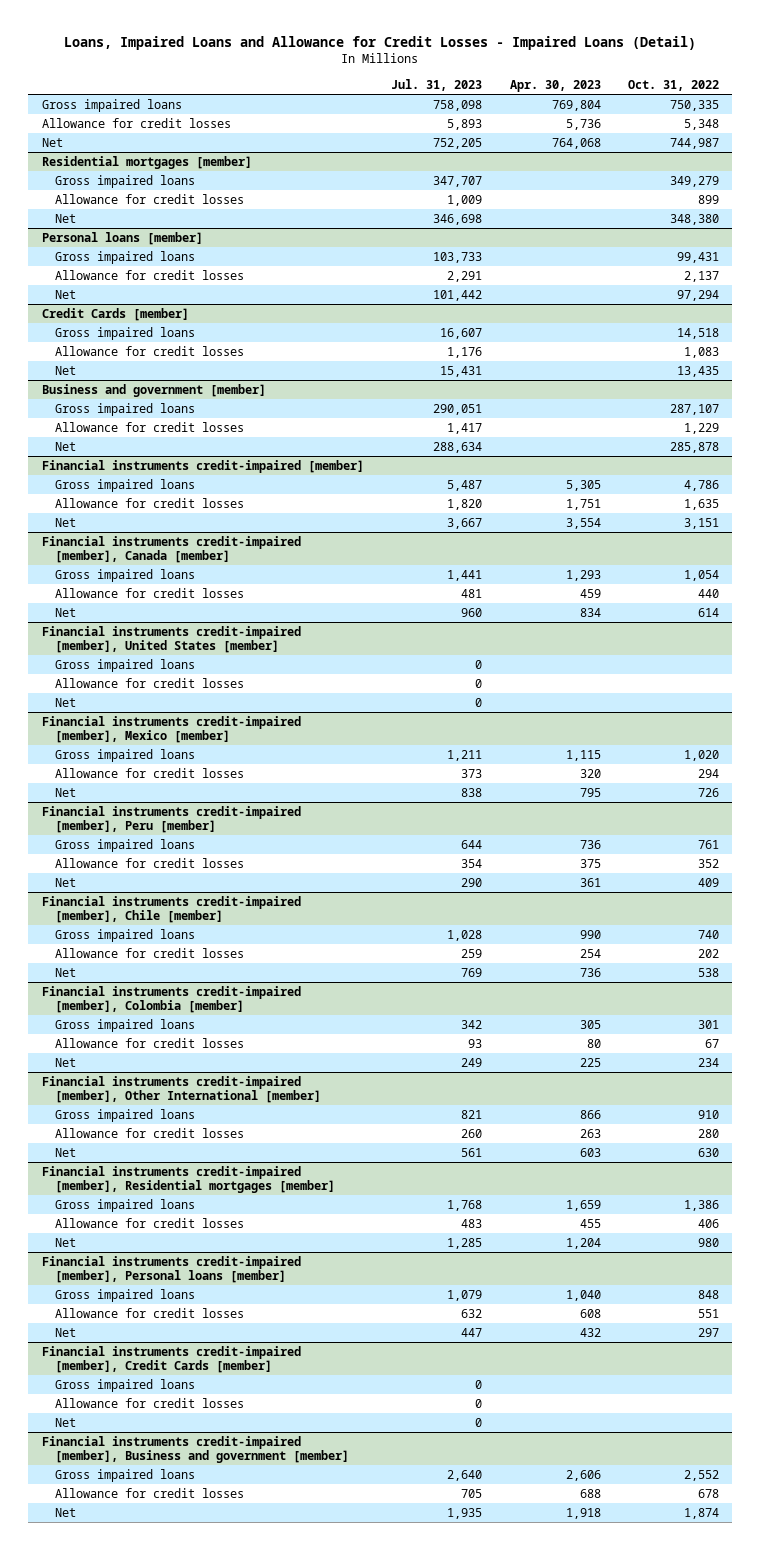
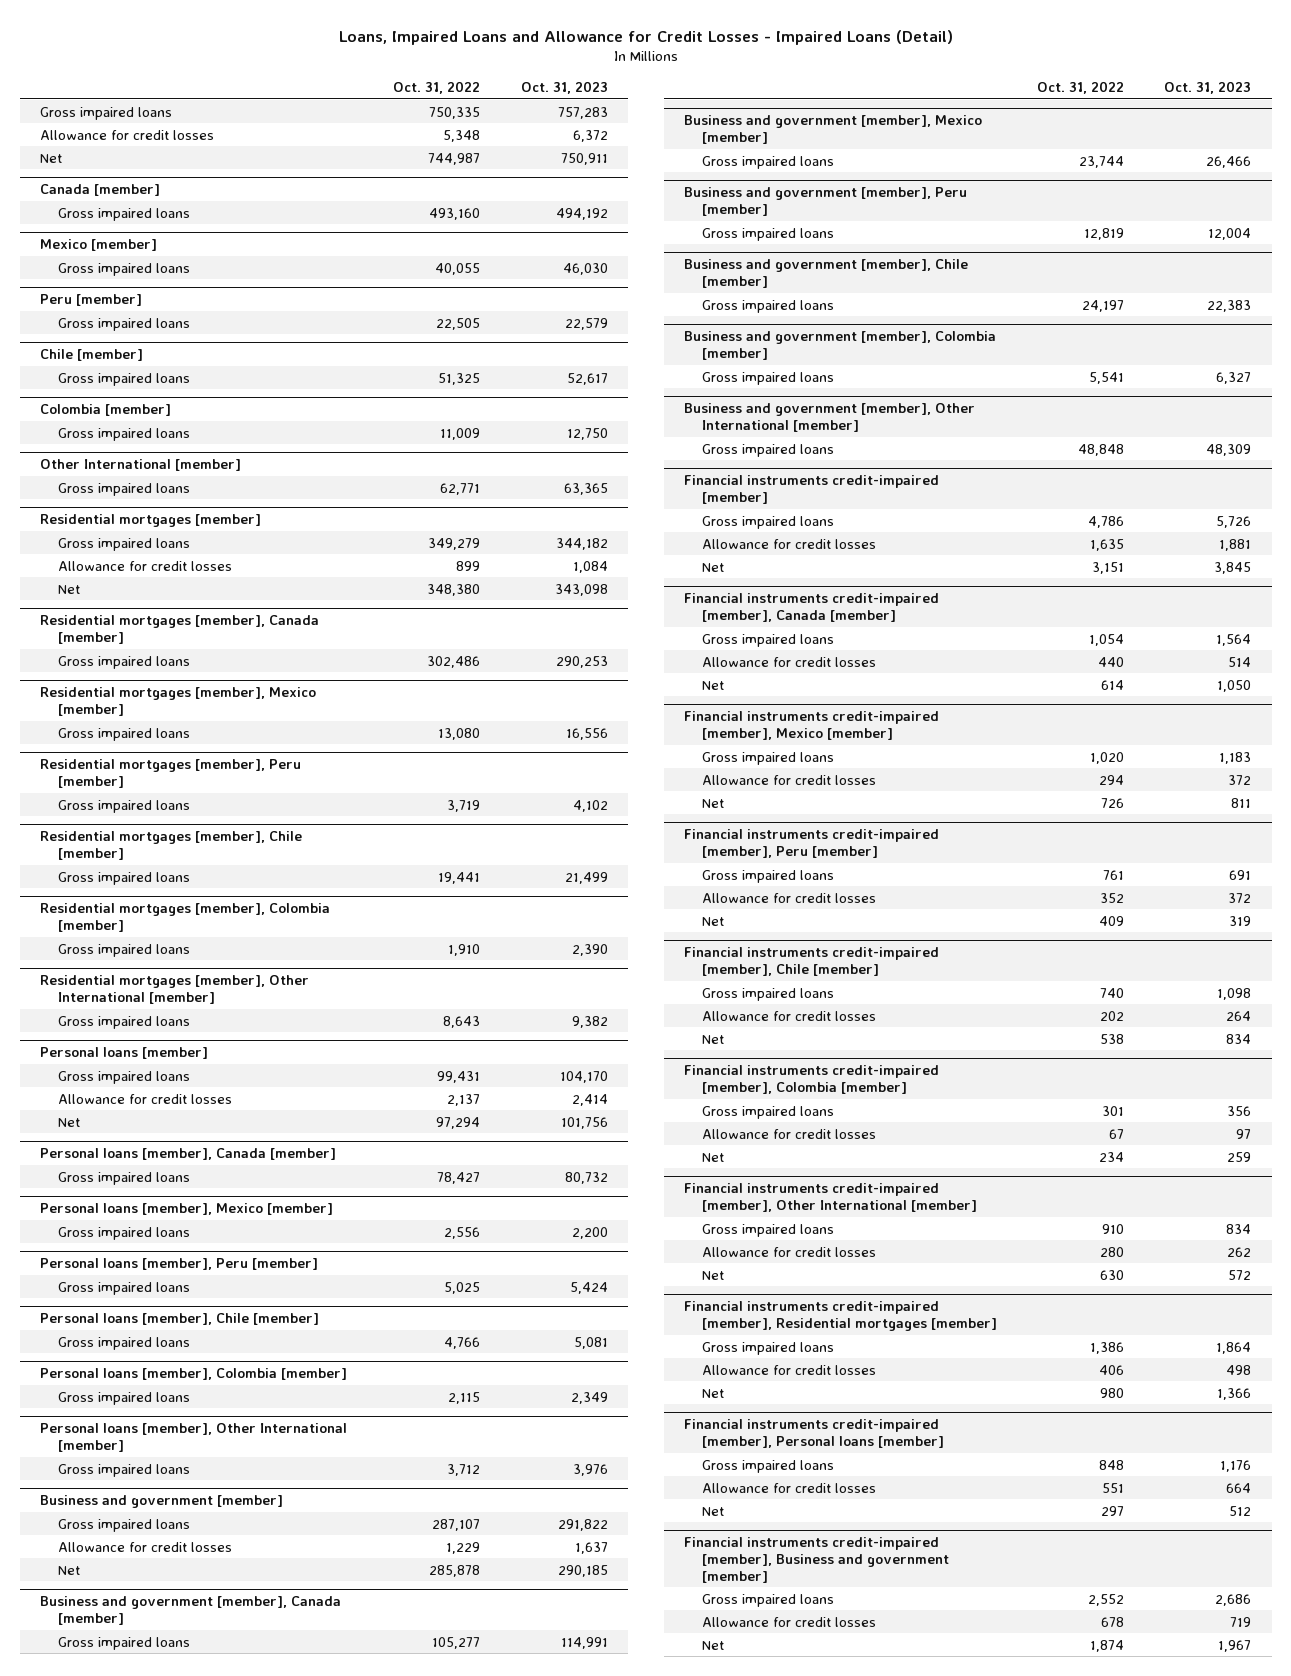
[391,78,483,91] Jul. 31, 2023 -> none
[509,79,601,92] Apr. 30, 2023 -> none
none -> [520,81,608,95] Oct. 31, 2023
none -> [39,183,160,196] Canada [member]
none -> [57,207,190,221] Gross impaired loans
none -> [39,238,157,251] Mexico [member]
none -> [57,262,190,276] Gross impaired loans
none -> [39,293,142,306] Peru [member]
none -> [57,317,190,331] Gross impaired loans
none -> [39,348,143,361] Chile [member]
none -> [57,372,190,386] Gross impaired loans
none -> [39,403,171,416] Colombia [member]
none -> [57,427,190,441] Gross impaired loans
none -> [39,458,241,471] Other International [member]
none -> [57,482,190,496] Gross impaired loans
none -> [39,614,319,644] Residential mortgages [member], Canada [member]
none -> [57,655,190,669] Gross impaired loans
none -> [39,686,316,716] Residential mortgages [member], Mexico [member]
none -> [57,727,190,741] Gross impaired loans
none -> [39,758,301,788] Residential mortgages [member], Peru [member]
none -> [57,799,190,813] Gross impaired loans
none -> [39,830,302,860] Residential mortgages [member], Chile [member]
none -> [57,871,190,885] Gross impaired loans
none -> [39,902,330,932] Residential mortgages [member], Colombia [member]
none -> [57,943,190,957] Gross impaired loans
none -> [39,974,309,1004] Residential mortgages [member], Other International [member]
none -> [57,1015,190,1029] Gross impaired loans
[42,307,190,321] Credit Cards [member] -> none
[55,345,245,356] Allowance for credit losses -> none
[55,365,77,375] Net -> none
none -> [39,1147,336,1160] Personal loans [member], Canada [member]
[676,327,719,339] 14,518 -> [437,1171,481,1184] 78,427
none -> [39,1202,333,1215] Personal loans [member], Mexico [member]
none -> [57,1226,190,1240] Gross impaired loans
none -> [39,1257,318,1270] Personal loans [member], Peru [member]
none -> [57,1281,190,1295] Gross impaired loans
none -> [39,1312,319,1325] Personal loans [member], Chile [member]
none -> [57,1336,190,1350] Gross impaired loans
none -> [39,1367,347,1380] Personal loans [member], Colombia [member]
none -> [57,1391,190,1405] Gross impaired loans
none -> [39,1422,347,1452] Personal loans [member], Other International [member]
none -> [57,1463,190,1477] Gross impaired loans
none -> [39,1595,341,1625] Business and government [member], Canada [member]
none -> [57,1636,190,1650] Gross impaired loans
none -> [683,114,982,144] Business and government [member], Mexico [member]
none -> [701,155,834,169] Gross impaired loans
none -> [683,186,967,216] Business and government [member], Peru [member]
none -> [701,227,834,241] Gross impaired loans
none -> [683,258,968,288] Business and government [member], Chile [member]
none -> [701,299,834,313] Gross impaired loans
none -> [683,330,996,360] Business and government [member], Colombia [member]
none -> [701,371,834,385] Gross impaired loans
none -> [683,402,975,432] Business and government [member], Other International [member]
none -> [701,443,834,457] Gross impaired loans
[42,625,302,653] Financial instruments credit-impaired [member], United States [member] -> none
[55,658,196,672] Gross impaired loans -> none
[55,677,245,688] Allowance for credit losses -> none
[55,697,77,707] Net -> none
[42,1345,302,1373] Financial instruments credit-impaired [member], Credit Cards [member] -> none
[55,1378,196,1392] Gross impaired loans -> none
[55,1397,245,1408] Allowance for credit losses -> none
[55,1417,77,1427] Net -> none

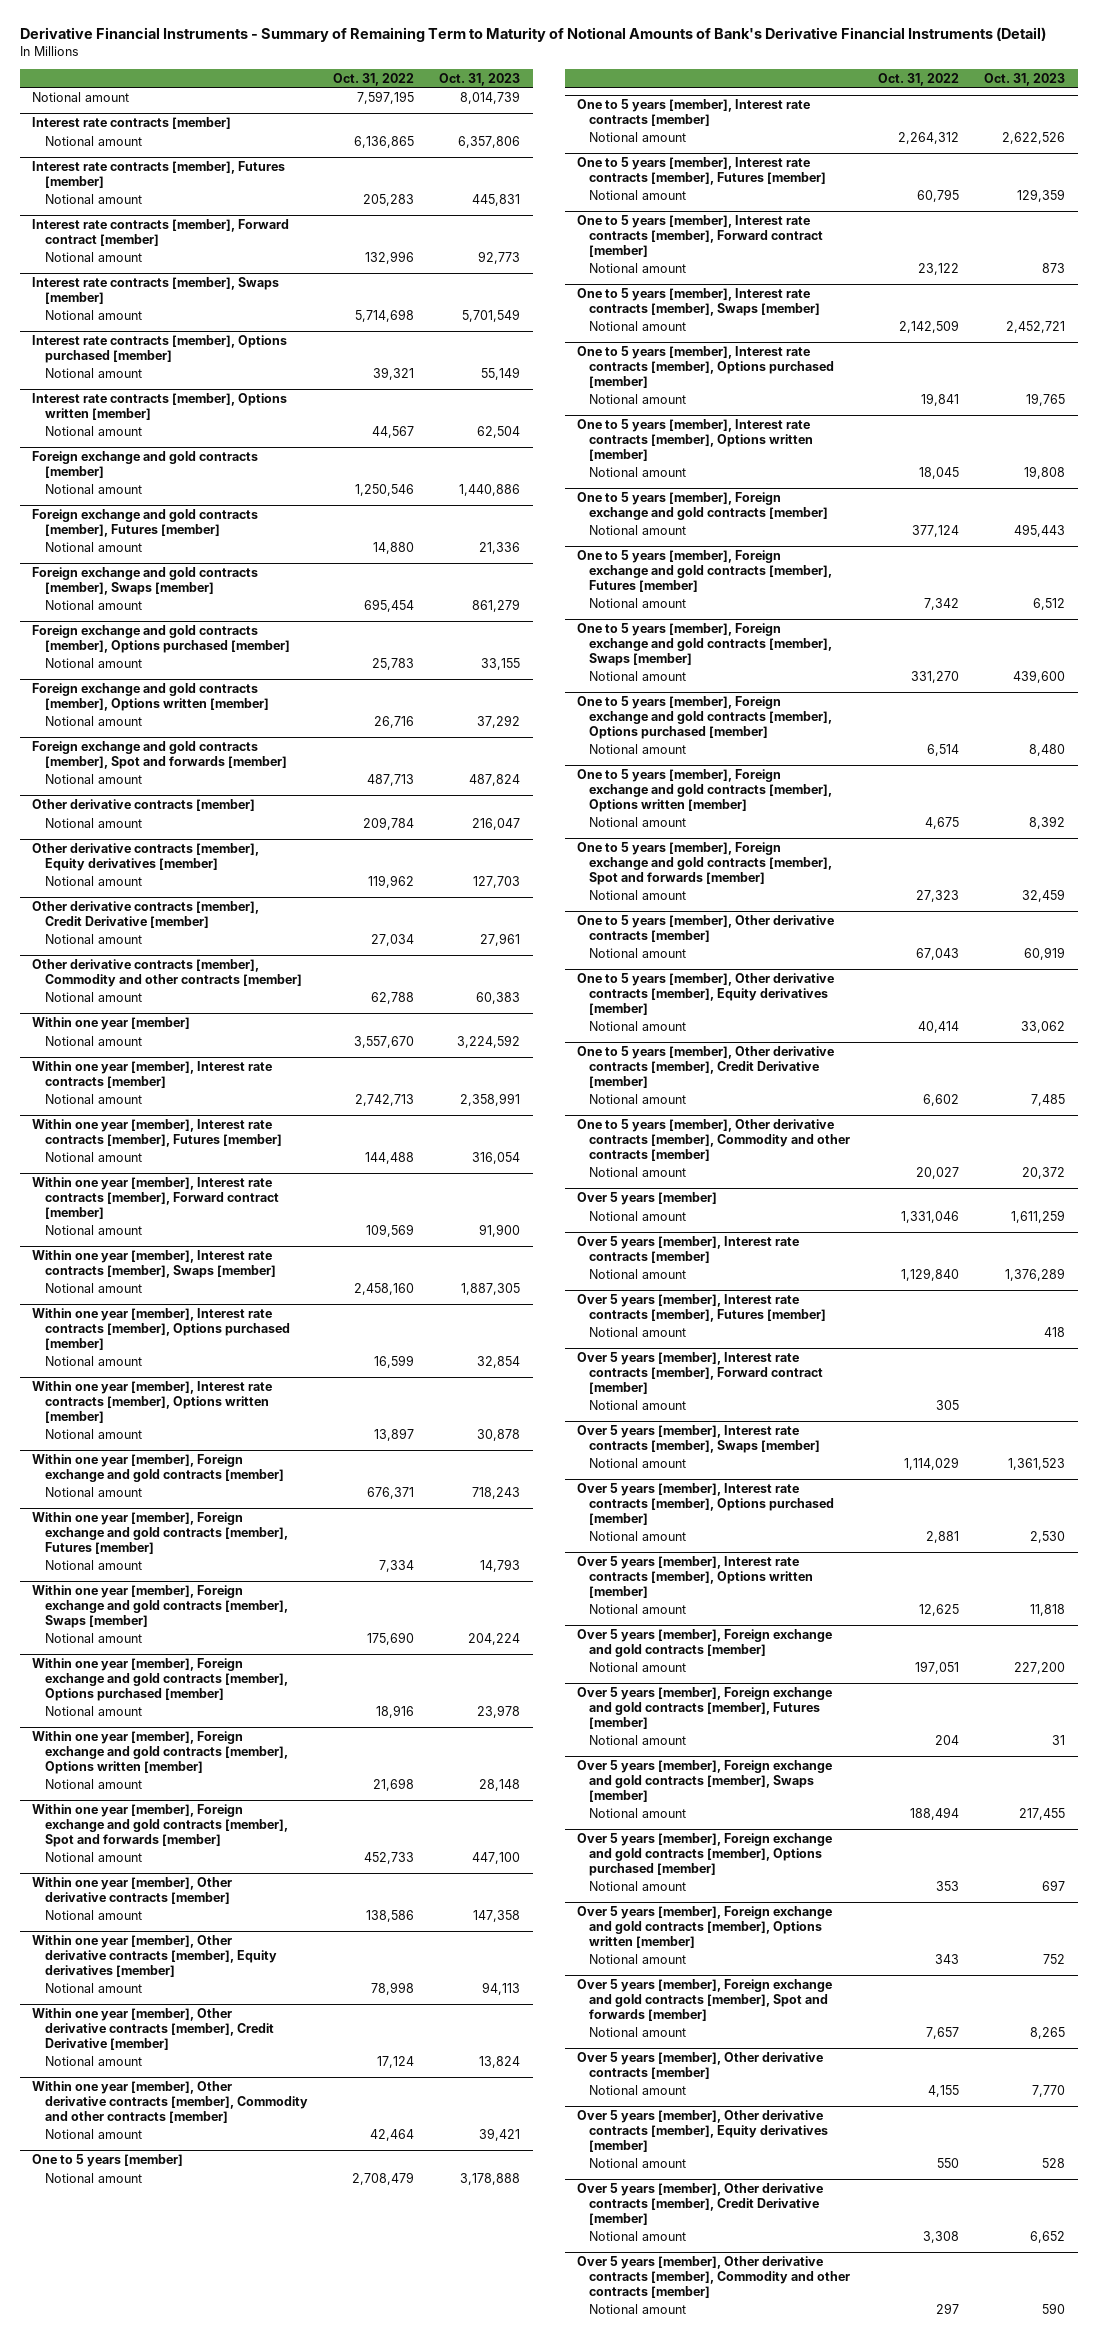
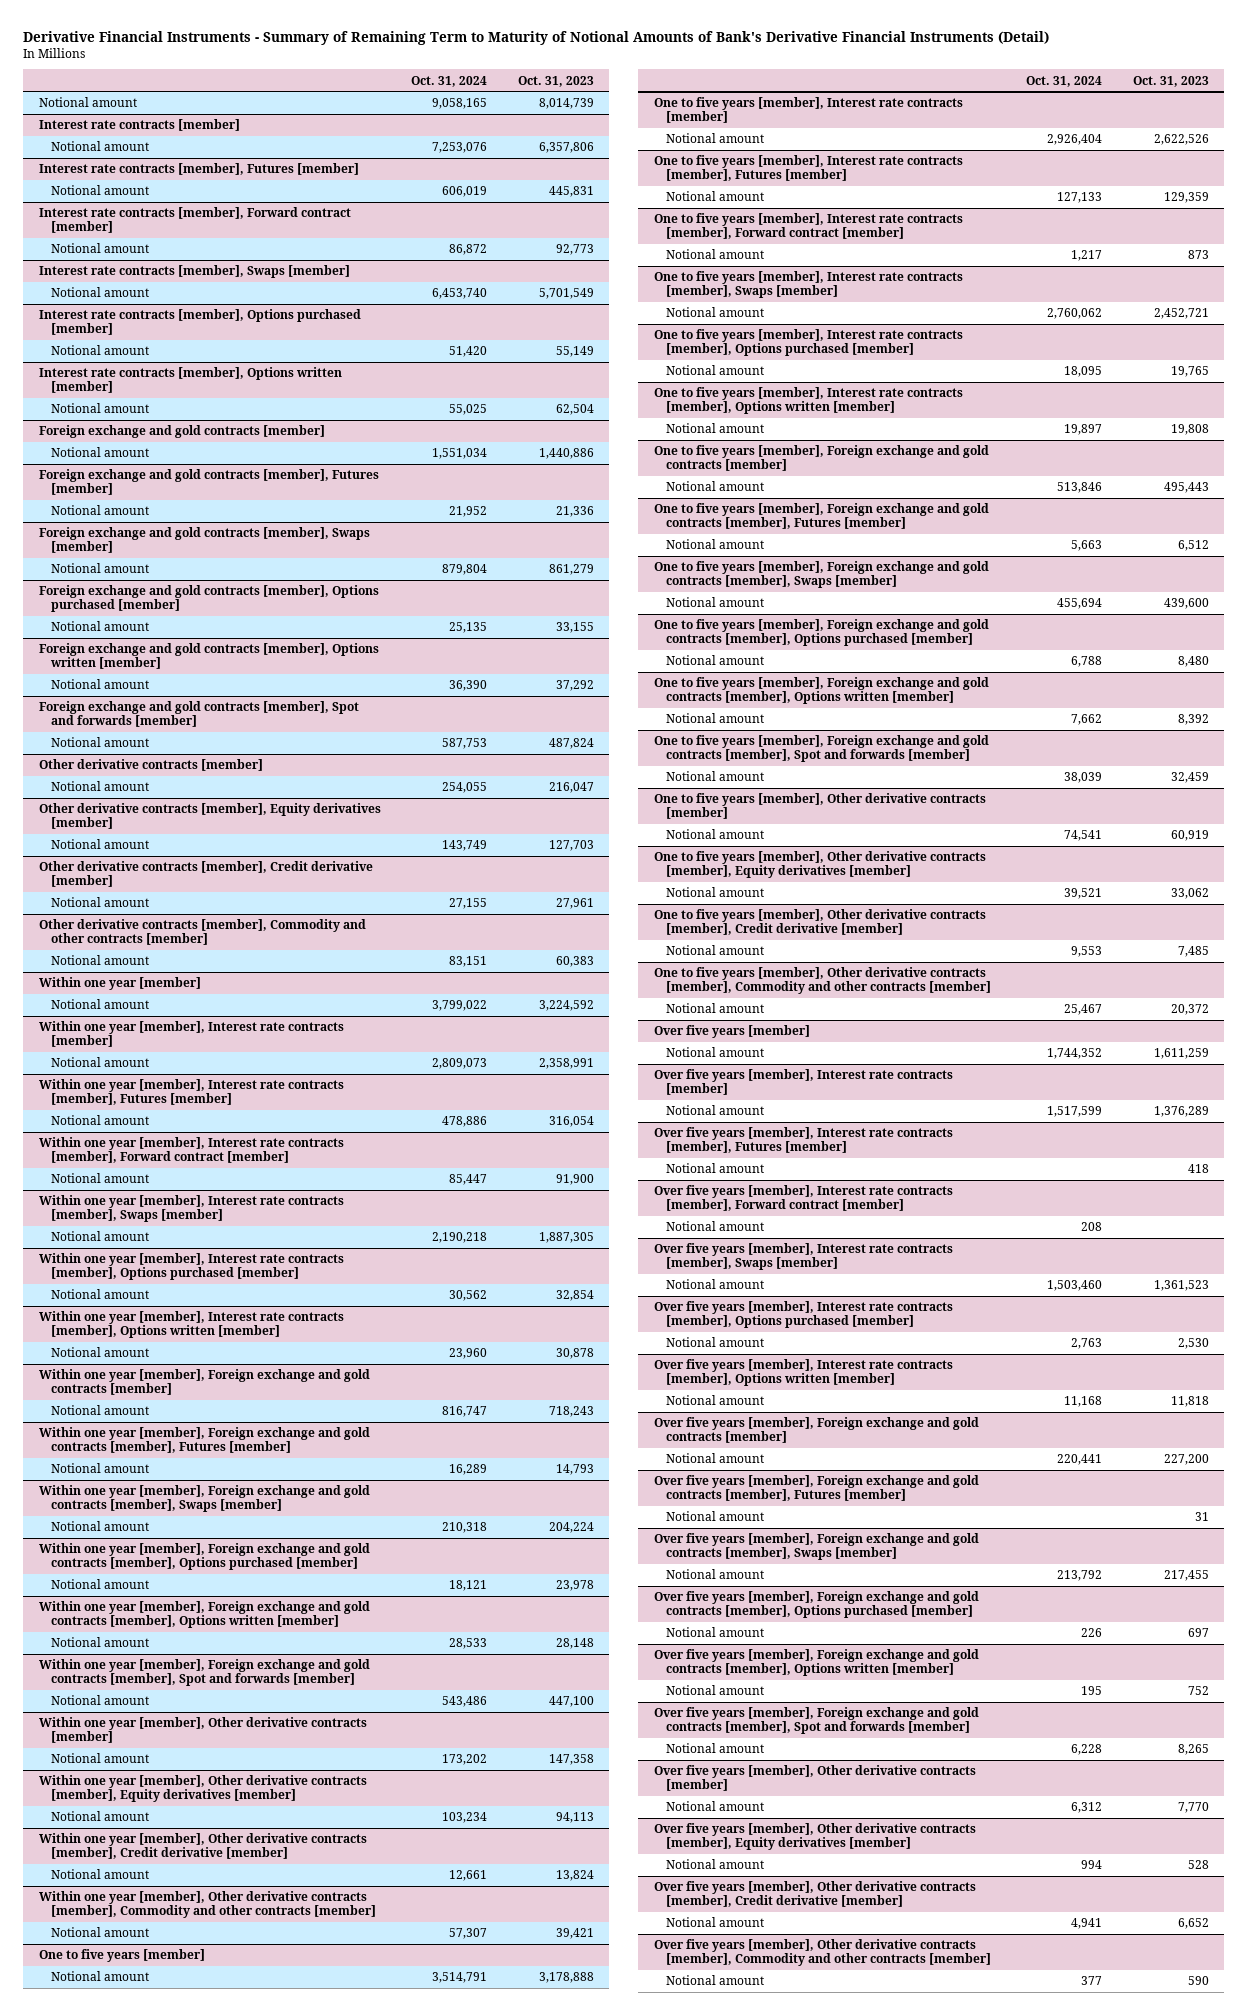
[332,72,414,86] Oct. 31, 2022 -> none
none -> [411,75,488,87] Oct. 31, 2024
[32,901,260,928] Other derivative contracts [member], Credit Derivative [member] -> [38,861,373,888] Other derivative contracts [member], Credit derivative [member]
[32,2008,274,2050] Within one year [member], Other derivative contracts [member], Credit Derivative [member] -> [38,1833,367,1860] Within one year [member], Other derivative contracts [member], Credit derivative [member]
[32,2154,184,2168] One to 5 years [member] -> [38,1949,205,1963] One to five years [member]
[577,99,811,126] One to 5 years [member], Interest rate contracts [member] -> [653,97,963,124] One to five years [member], Interest rate contracts [member]
[577,157,827,185] One to 5 years [member], Interest rate contracts [member], Futures [member] -> [653,155,963,182] One to five years [member], Interest rate contracts [member], Futures [member]
[577,215,824,257] One to 5 years [member], Interest rate contracts [member], Forward contract [member] -> [653,213,963,240] One to five years [member], Interest rate contracts [member], Forward contract [member]
[577,288,821,316] One to 5 years [member], Interest rate contracts [member], Swaps [member] -> [653,271,963,299] One to five years [member], Interest rate contracts [member], Swaps [member]
[577,346,835,388] One to 5 years [member], Interest rate contracts [member], Options purchased [member] -> [653,329,963,357] One to five years [member], Interest rate contracts [member], Options purchased [member]
[577,419,814,461] One to 5 years [member], Interest rate contracts [member], Options written [member] -> [653,387,963,415] One to five years [member], Interest rate contracts [member], Options written [member]
[577,492,829,520] One to 5 years [member], Foreign exchange and gold contracts [member] -> [653,445,989,472] One to five years [member], Foreign exchange and gold contracts [member]
[577,550,833,592] One to 5 years [member], Foreign exchange and gold contracts [member], Futures [member] -> [653,503,989,530] One to five years [member], Foreign exchange and gold contracts [member], Futures [member]
[577,623,833,666] One to 5 years [member], Foreign exchange and gold contracts [member], Swaps [member] -> [653,561,989,589] One to five years [member], Foreign exchange and gold contracts [member], Swaps [member]
[577,696,833,739] One to 5 years [member], Foreign exchange and gold contracts [member], Options purchased [member] -> [653,619,989,647] One to five years [member], Foreign exchange and gold contracts [member], Options purchased [member]
[577,769,833,812] One to 5 years [member], Foreign exchange and gold contracts [member], Options written [member] -> [653,677,989,705] One to five years [member], Foreign exchange and gold contracts [member], Options written [member]
[577,842,833,885] One to 5 years [member], Foreign exchange and gold contracts [member], Spot and forwards [member] -> [653,735,989,763] One to five years [member], Foreign exchange and gold contracts [member], Spot and forwards [member]
[577,915,835,942] One to 5 years [member], Other derivative contracts [member] -> [653,793,986,820] One to five years [member], Other derivative contracts [member]
[577,973,835,1015] One to 5 years [member], Other derivative contracts [member], Equity derivatives [member] -> [653,851,986,879] One to five years [member], Other derivative contracts [member], Equity derivatives [member]
[577,1046,835,1088] One to 5 years [member], Other derivative contracts [member], Credit Derivative [member] -> [653,909,986,936] One to five years [member], Other derivative contracts [member], Credit derivative [member]
[577,1119,851,1161] One to 5 years [member], Other derivative contracts [member], Commodity and other contracts [member] -> [653,967,991,995] One to five years [member], Other derivative contracts [member], Commodity and other contracts [member]
[577,1192,718,1206] Over 5 years [member] -> [653,1025,810,1039] Over five years [member]
[577,1236,800,1263] Over 5 years [member], Interest rate contracts [member] -> [653,1069,953,1096] Over five years [member], Interest rate contracts [member]
[577,1294,827,1322] Over 5 years [member], Interest rate contracts [member], Futures [member] -> [653,1127,953,1154] Over five years [member], Interest rate contracts [member], Futures [member]
[577,1352,824,1394] Over 5 years [member], Interest rate contracts [member], Forward contract [member] -> [653,1185,953,1212] Over five years [member], Interest rate contracts [member], Forward contract [member]
[577,1425,821,1453] Over 5 years [member], Interest rate contracts [member], Swaps [member] -> [653,1243,953,1271] Over five years [member], Interest rate contracts [member], Swaps [member]
[577,1483,835,1525] Over 5 years [member], Interest rate contracts [member], Options purchased [member] -> [653,1301,953,1329] Over five years [member], Interest rate contracts [member], Options purchased [member]
[577,1556,814,1598] Over 5 years [member], Interest rate contracts [member], Options written [member] -> [653,1359,953,1387] Over five years [member], Interest rate contracts [member], Options written [member]
[577,1629,833,1657] Over 5 years [member], Foreign exchange and gold contracts [member] -> [653,1417,979,1444] Over five years [member], Foreign exchange and gold contracts [member]
[577,1687,833,1729] Over 5 years [member], Foreign exchange and gold contracts [member], Futures [member] -> [653,1475,979,1502] Over five years [member], Foreign exchange and gold contracts [member], Futures [member]
[577,1760,833,1802] Over 5 years [member], Foreign exchange and gold contracts [member], Swaps [member] -> [653,1533,979,1561] Over five years [member], Foreign exchange and gold contracts [member], Swaps [member]
[577,1833,833,1876] Over 5 years [member], Foreign exchange and gold contracts [member], Options purchased [member] -> [653,1591,979,1619] Over five years [member], Foreign exchange and gold contracts [member], Options purchased [member]
[577,1906,833,1948] Over 5 years [member], Foreign exchange and gold contracts [member], Options written [member] -> [653,1649,979,1677] Over five years [member], Foreign exchange and gold contracts [member], Options written [member]
[577,1979,833,2021] Over 5 years [member], Foreign exchange and gold contracts [member], Spot and forwards [member] -> [653,1707,979,1735] Over five years [member], Foreign exchange and gold contracts [member], Spot and forwards [member]
[577,2052,824,2079] Over 5 years [member], Other derivative contracts [member] -> [653,1765,976,1792] Over five years [member], Other derivative contracts [member]
[577,2110,829,2152] Over 5 years [member], Other derivative contracts [member], Equity derivatives [member] -> [653,1823,976,1851] Over five years [member], Other derivative contracts [member], Equity derivatives [member]
[577,2183,824,2225] Over 5 years [member], Other derivative contracts [member], Credit Derivative [member] -> [653,1881,976,1908] Over five years [member], Other derivative contracts [member], Credit derivative [member]
[577,2256,851,2298] Over 5 years [member], Other derivative contracts [member], Commodity and other contracts [member] -> [653,1939,991,1967] Over five years [member], Other derivative contracts [member], Commodity and other contracts [member]

